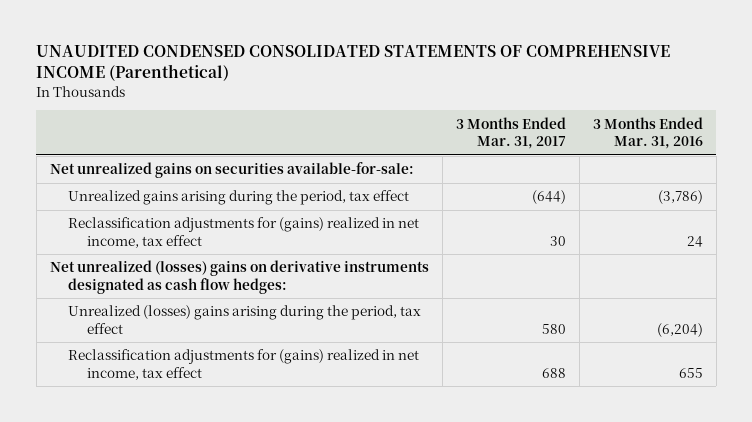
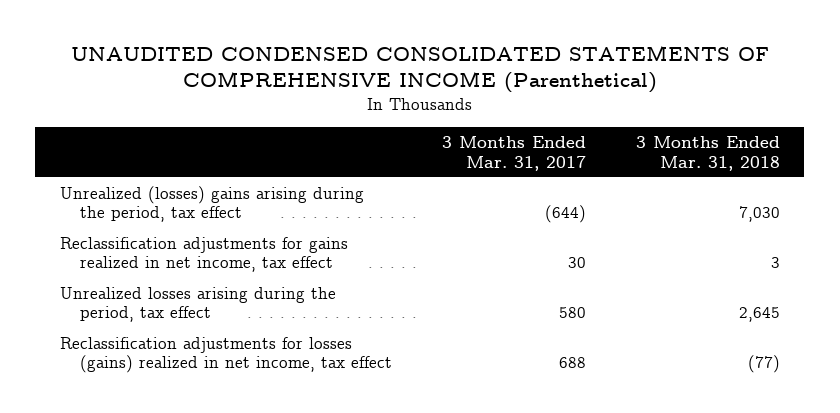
[592,116,703,150] 3 Months Ended Mar. 31, 2016 -> none
none -> [635,135,780,171] 3 Months Ended Mar. 31, 2018
[49,162,414,179] Net unrealized gains on securities available-for-sale: -> none
[49,260,429,294] Net unrealized (losses) gains on derivative instruments designated as cash flow hedges: -> none
[68,190,410,206] Unrealized gains arising during the period, tax effect -> [60,185,365,223] Unrealized (losses) gains arising during the period, tax effect
[68,217,420,248] Reclassification adjustments for (gains) realized in net income, tax effect -> [60,236,349,273] Reclassification adjustments for gains realized in net income, tax effect
[68,305,422,334] Unrealized (losses) gains arising during the period, tax effect -> [60,286,337,323] Unrealized losses arising during the period, tax effect
[68,349,420,380] Reclassification adjustments for (gains) realized in net income, tax effect -> [60,336,393,374] Reclassification adjustments for losses (gains) realized in net income, tax effect

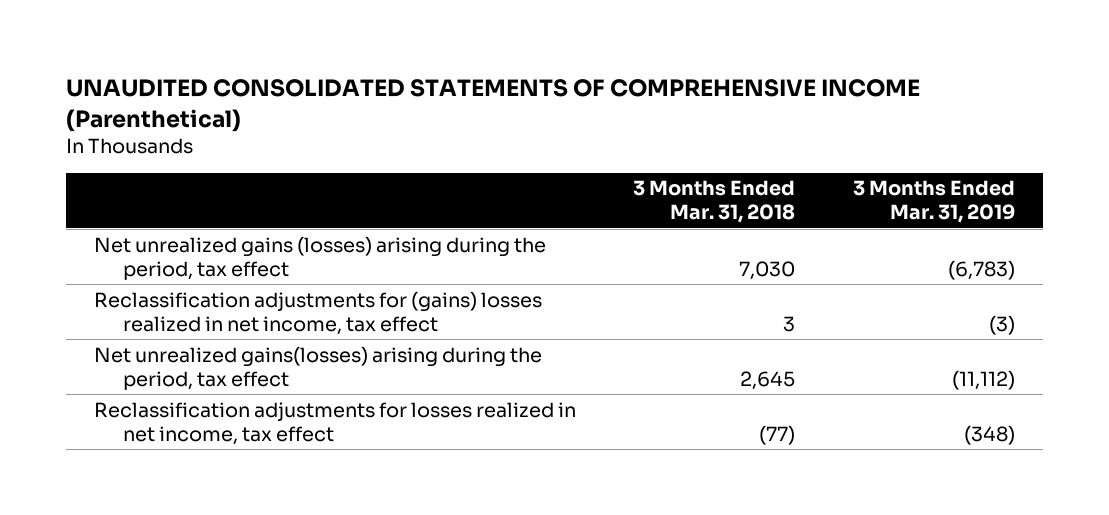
[70,45,769,94] UNAUDITED CONDENSED CONSOLIDATED STATEMENTS OF COMPREHENSIVE INCOME (Parenthetical) -> [65,79,920,132] UNAUDITED CONSOLIDATED STATEMENTS OF COMPREHENSIVE INCOME (Parenthetical)
[441,135,586,171] 3 Months Ended Mar. 31, 2017 -> none
none -> [852,180,1015,224] 3 Months Ended Mar. 31, 2019
[60,185,365,223] Unrealized (losses) gains arising during the period, tax effect -> [94,235,547,280] Net unrealized gains (losses) arising during the period, tax effect
[60,236,349,273] Reclassification adjustments for gains realized in net income, tax effect -> [94,290,543,335] Reclassification adjustments for (gains) losses realized in net income, tax effect
[60,286,337,323] Unrealized losses arising during the period, tax effect -> [94,345,543,390] Net unrealized gains(losses) arising during the period, tax effect
[60,336,393,374] Reclassification adjustments for losses (gains) realized in net income, tax effect -> [94,401,577,445] Reclassification adjustments for losses realized in net income, tax effect

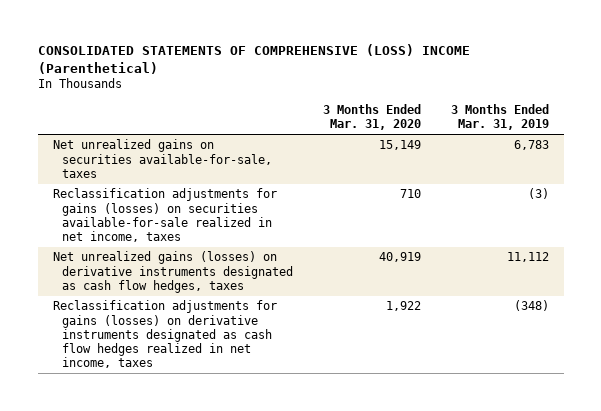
[65,79,920,132] UNAUDITED CONSOLIDATED STATEMENTS OF COMPREHENSIVE INCOME (Parenthetical) -> [37,44,470,75] CONSOLIDATED STATEMENTS OF COMPREHENSIVE (LOSS) INCOME (Parenthetical)
[633,180,796,224] 3 Months Ended Mar. 31, 2018 -> none
none -> [323,104,422,131] 3 Months Ended Mar. 31, 2020
[94,235,547,280] Net unrealized gains (losses) arising during the period, tax effect -> [52,139,273,178] Net unrealized gains on securities available-for-sale, taxes
[947,259,1015,280] (6,783) -> [513,140,549,151] 6,783
[94,290,543,335] Reclassification adjustments for (gains) losses realized in net income, tax effect -> [52,188,277,243] Reclassification adjustments for gains (losses) on securities available-for-sale realized in net income, taxes
[94,345,543,390] Net unrealized gains(losses) arising during the period, tax effect -> [52,251,294,293] Net unrealized gains (losses) on derivative instruments designated as cash flow hedges, taxes
[951,369,1015,390] (11,112) -> [506,252,549,263] 11,112
[94,401,577,445] Reclassification adjustments for losses realized in net income, tax effect -> [52,300,277,369] Reclassification adjustments for gains (losses) on derivative instruments designated as cash flow hedges realized in net income, taxes

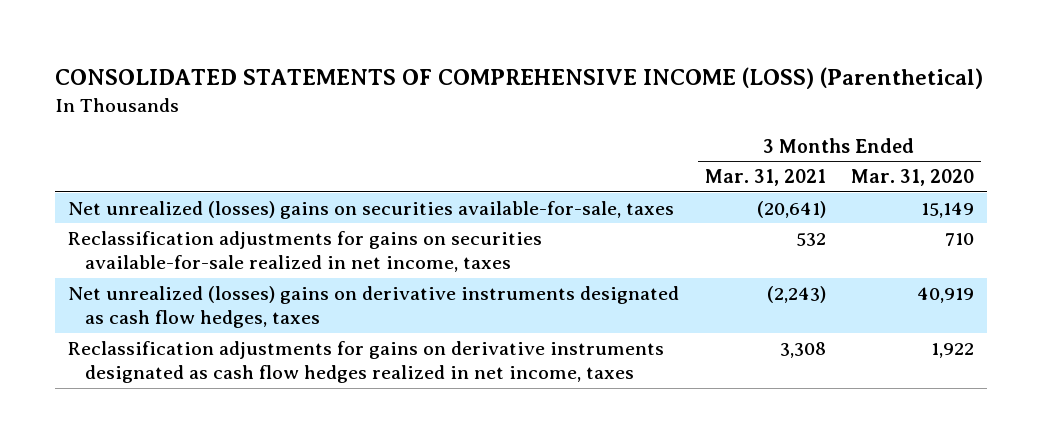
[37,44,470,75] CONSOLIDATED STATEMENTS OF COMPREHENSIVE (LOSS) INCOME (Parenthetical) -> [54,67,983,90] CONSOLIDATED STATEMENTS OF COMPREHENSIVE INCOME (LOSS) (Parenthetical)
[450,104,549,131] 3 Months Ended Mar. 31, 2019 -> none
none -> [704,169,826,187] Mar. 31, 2021
[52,139,273,178] Net unrealized gains on securities available-for-sale, taxes -> [67,200,674,219] Net unrealized (losses) gains on securities available-for-sale, taxes
[52,188,277,243] Reclassification adjustments for gains (losses) on securities available-for-sale realized in net income, taxes -> [67,230,542,273] Reclassification adjustments for gains on securities available-for-sale realized in net income, taxes
[52,251,294,293] Net unrealized gains (losses) on derivative instruments designated as cash flow hedges, taxes -> [67,285,679,329] Net unrealized (losses) gains on derivative instruments designated as cash flow hedges, taxes
[52,300,277,369] Reclassification adjustments for gains (losses) on derivative instruments designated as cash flow hedges realized in net income, taxes -> [67,340,664,384] Reclassification adjustments for gains on derivative instruments designated as cash flow hedges realized in net income, taxes

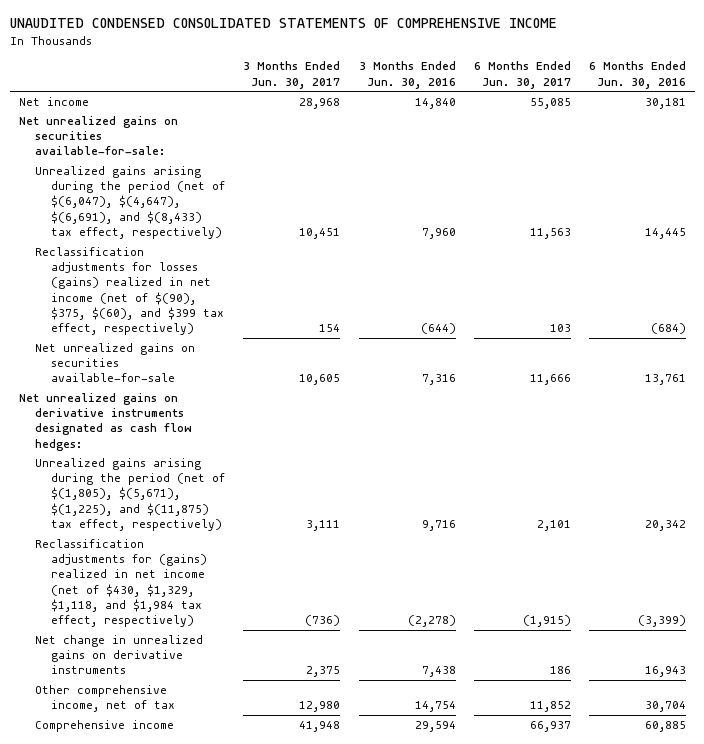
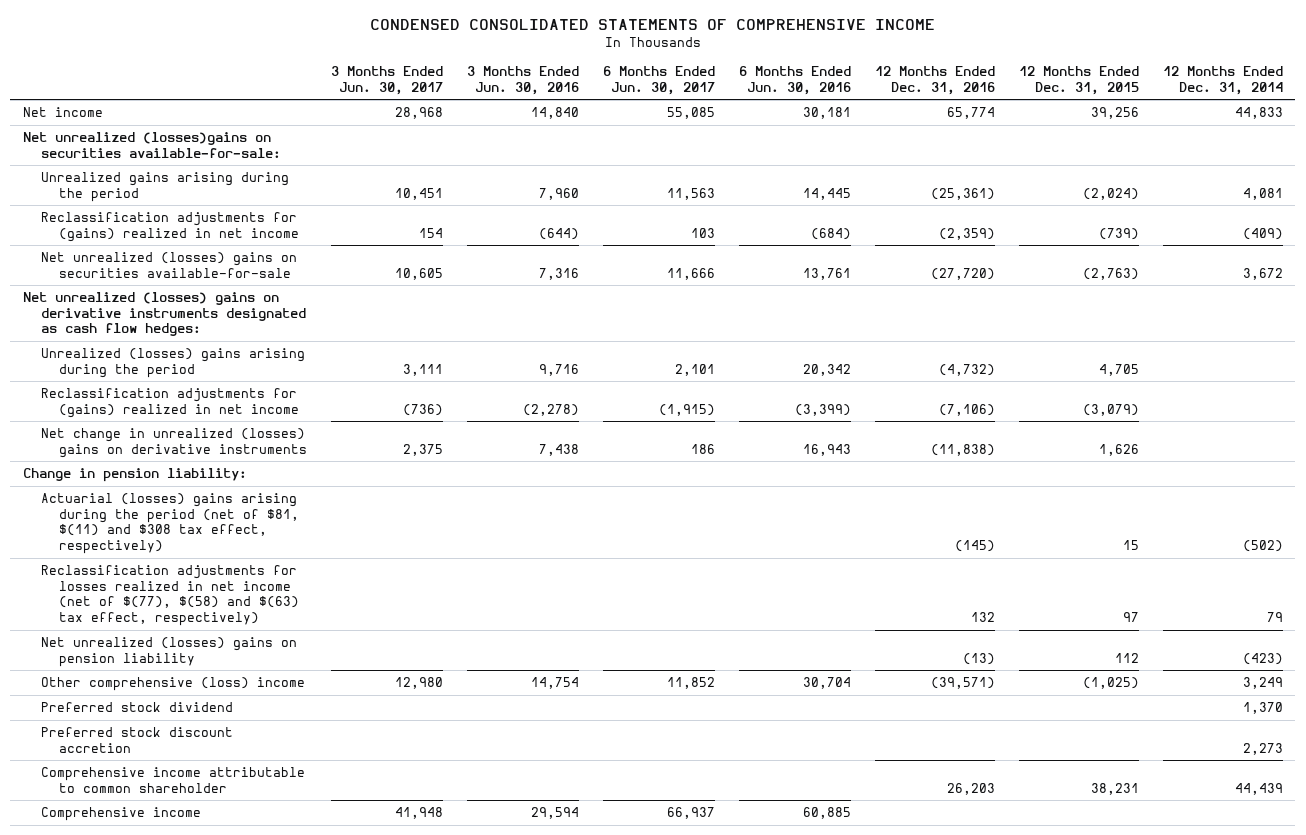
[9,18,557,29] UNAUDITED CONDENSED CONSOLIDATED STATEMENTS OF COMPREHENSIVE INCOME -> [369,18,935,30] CONDENSED CONSOLIDATED STATEMENTS OF COMPREHENSIVE INCOME
none -> [875,66,996,95] 12 Months Ended Dec. 31, 2016
none -> [1019,66,1140,95] 12 Months Ended Dec. 31, 2015
none -> [1163,66,1284,95] 12 Months Ended Dec. 31, 2014
[18,115,178,156] Net unrealized gains on securities available-for-sale: -> [22,132,281,158] Net unrealized (losses)gains on securities available-for-sale:
[35,165,226,239] Unrealized gains arising during the period (net of $(6,047), $(4,647), $(6,691), and $(8,433) tax effect, respectively) -> [40,172,289,202] Unrealized gains arising during the period
[35,246,225,336] Reclassification adjustments for losses (gains) realized in net income (net of $(90), $375, $(60), and $399 tax effect, respectively) -> [40,212,300,242] Reclassification adjustments for (gains) realized in net income
[35,342,196,383] Net unrealized gains on securities available-for-sale -> [40,252,297,278] Net unrealized (losses) gains on securities available-for-sale
[18,392,193,451] Net unrealized gains on derivative instruments designated as cash flow hedges: -> [22,292,306,337] Net unrealized (losses) gains on derivative instruments designated as cash flow hedges:
[35,457,226,531] Unrealized gains arising during the period (net of $(1,805), $(5,671), $(1,225), and $(11,875) tax effect, respectively) -> [40,348,305,378] Unrealized (losses) gains arising during the period
[35,538,208,628] Reclassification adjustments for (gains) realized in net income (net of $430, $1,329, $1,118, and $1,984 tax effect, respectively) -> [40,388,300,418] Reclassification adjustments for (gains) realized in net income
[35,634,204,675] Net change in unrealized gains on derivative instruments -> [40,428,308,458] Net change in unrealized (losses) gains on derivative instruments
none -> [22,468,247,483] Change in pension liability:
none -> [40,493,300,554] Actuarial (losses) gains arising during the period (net of $81, $(11) and $308 tax effect, respectively)
none -> [40,565,300,626] Reclassification adjustments for losses realized in net income (net of $(77), $(58) and $(63) tax effect, respectively)
none -> [40,637,297,667] Net unrealized (losses) gains on pension liability
[35,684,176,713] Other comprehensive income, net of tax -> [40,677,305,692] Other comprehensive (loss) income
none -> [40,702,233,713] Preferred stock dividend
none -> [40,727,233,753] Preferred stock discount accretion
none -> [40,767,305,793] Comprehensive income attributable to common shareholder

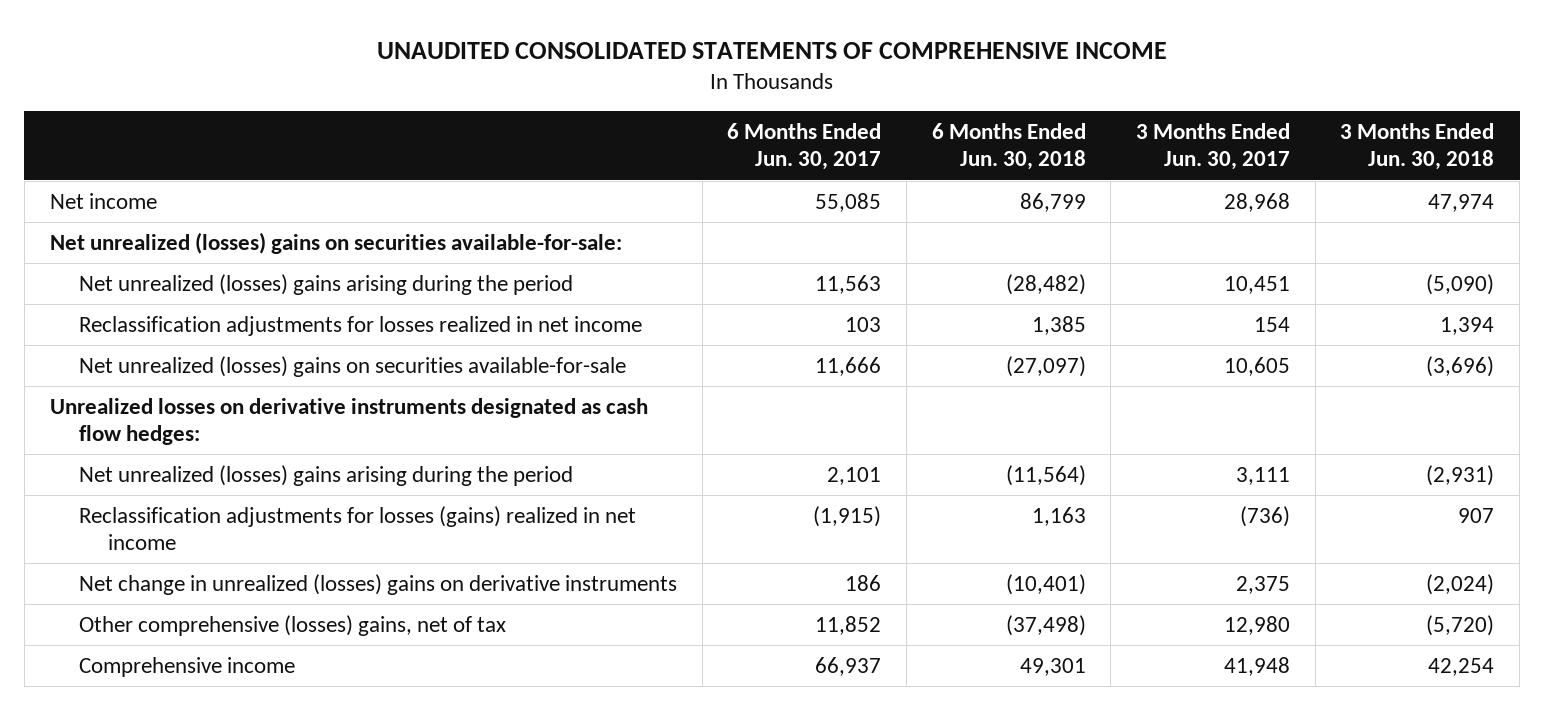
[369,18,935,30] CONDENSED CONSOLIDATED STATEMENTS OF COMPREHENSIVE INCOME -> [376,41,1167,59] UNAUDITED CONSOLIDATED STATEMENTS OF COMPREHENSIVE INCOME
[467,66,580,95] 3 Months Ended Jun. 30, 2016 -> none
[739,66,852,95] 6 Months Ended Jun. 30, 2016 -> none
[875,66,996,95] 12 Months Ended Dec. 31, 2016 -> none
[1019,66,1140,95] 12 Months Ended Dec. 31, 2015 -> none
[1163,66,1284,95] 12 Months Ended Dec. 31, 2014 -> none
none -> [931,123,1086,171] 6 Months Ended Jun. 30, 2018
none -> [1340,123,1495,171] 3 Months Ended Jun. 30, 2018
[22,132,281,158] Net unrealized (losses)gains on securities available-for-sale: -> [49,231,622,254] Net unrealized (losses) gains on securities available-for-sale:
[40,172,289,202] Unrealized gains arising during the period -> [79,273,574,295] Net unrealized (losses) gains arising during the period
[40,212,300,242] Reclassification adjustments for (gains) realized in net income -> [79,315,643,336] Reclassification adjustments for losses realized in net income
[22,292,306,337] Net unrealized (losses) gains on derivative instruments designated as cash flow hedges: -> [49,397,648,445] Unrealized losses on derivative instruments designated as cash flow hedges:
[40,348,305,378] Unrealized (losses) gains arising during the period -> [79,464,574,486] Net unrealized (losses) gains arising during the period
[40,388,300,418] Reclassification adjustments for (gains) realized in net income -> [79,505,637,550] Reclassification adjustments for losses (gains) realized in net income
[22,468,247,483] Change in pension liability: -> none
[40,493,300,554] Actuarial (losses) gains arising during the period (net of $81, $(11) and $308 tax effect, respectively) -> none
[40,565,300,626] Reclassification adjustments for losses realized in net income (net of $(77), $(58) and $(63) tax effect, respectively) -> none
[40,637,297,667] Net unrealized (losses) gains on pension liability -> none
[40,702,233,713] Preferred stock dividend -> none
[40,727,233,753] Preferred stock discount accretion -> none
[40,767,305,793] Comprehensive income attributable to common shareholder -> none
[40,677,305,692] Other comprehensive (loss) income -> [79,614,507,636] Other comprehensive (losses) gains, net of tax

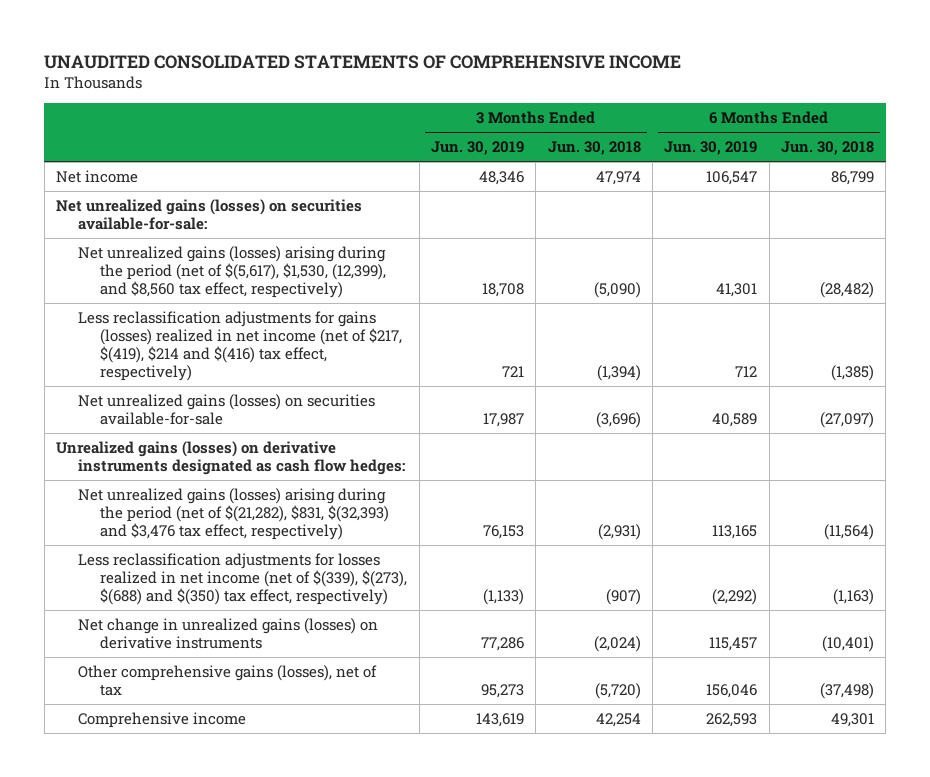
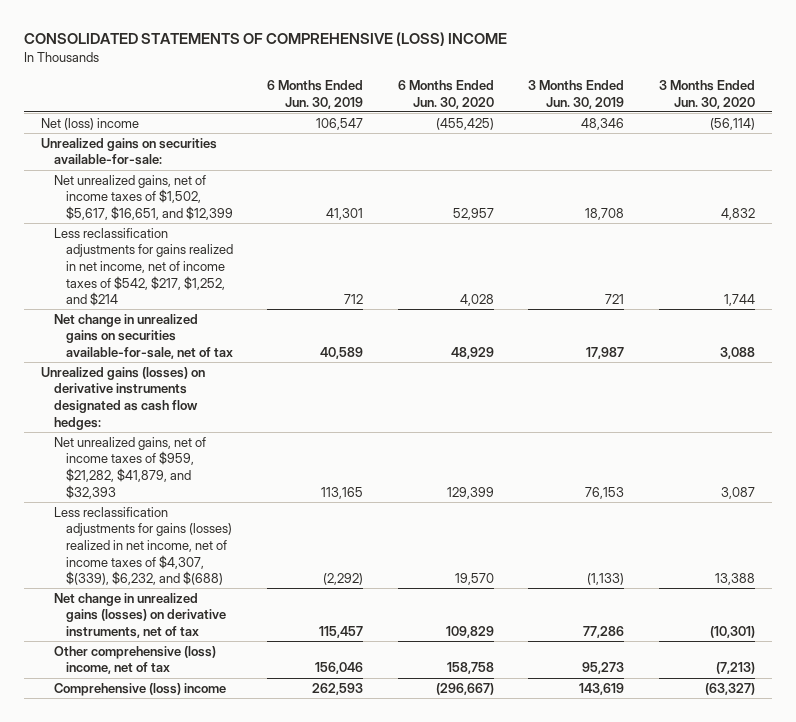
[44,54,682,69] UNAUDITED CONSOLIDATED STATEMENTS OF COMPREHENSIVE INCOME -> [23,32,507,47] CONSOLIDATED STATEMENTS OF COMPREHENSIVE (LOSS) INCOME
[547,141,641,156] Jun. 30, 2018 -> none
[781,141,875,156] Jun. 30, 2018 -> none
none -> [397,80,494,109] 6 Months Ended Jun. 30, 2020
none -> [658,80,755,109] 3 Months Ended Jun. 30, 2020
[56,169,139,183] Net income -> [41,117,140,130] Net (loss) income
[56,198,363,230] Net unrealized gains (losses) on securities available-for-sale: -> [41,137,218,166] Unrealized gains on securities available-for-sale:
[78,245,387,298] Net unrealized gains (losses) arising during the period (net of $(5,617), $1,530, (12,399), and $8,560 tax effect, respectively) -> [53,174,233,221] Net unrealized gains, net of income taxes of $1,502, $5,617, $16,651, and $12,399
[78,310,403,381] Less reclassification adjustments for gains (losses) realized in net income (net of $217, $(419), $214 and $(416) tax effect, respectively) -> [53,227,233,307] Less reclassification adjustments for gains realized in net income, net of income taxes of $542, $217, $1,252, and $214
[78,393,376,425] Net unrealized gains (losses) on securities available-for-sale -> [53,313,233,360] Net change in unrealized gains on securities available-for-sale, net of tax
[78,487,390,540] Net unrealized gains (losses) arising during the period (net of $(21,282), $831, $(32,393) and $3,476 tax effect, respectively) -> [53,436,206,499] Net unrealized gains, net of income taxes of $959, $21,282, $41,879, and $32,393
[78,552,408,605] Less reclassification adjustments for losses realized in net income (net of $(339), $(273), $(688) and $(350) tax effect, respectively) -> [53,506,232,586] Less reclassification adjustments for gains (losses) realized in net income, net of income taxes of $4,307, $(339), $6,232, and $(688)
[78,617,379,649] Net change in unrealized gains (losses) on derivative instruments -> [53,592,226,639] Net change in unrealized gains (losses) on derivative instruments, net of tax
[78,664,378,696] Other comprehensive gains (losses), net of tax -> [53,645,216,675] Other comprehensive (loss) income, net of tax
[78,711,247,728] Comprehensive income -> [53,682,226,696] Comprehensive (loss) income

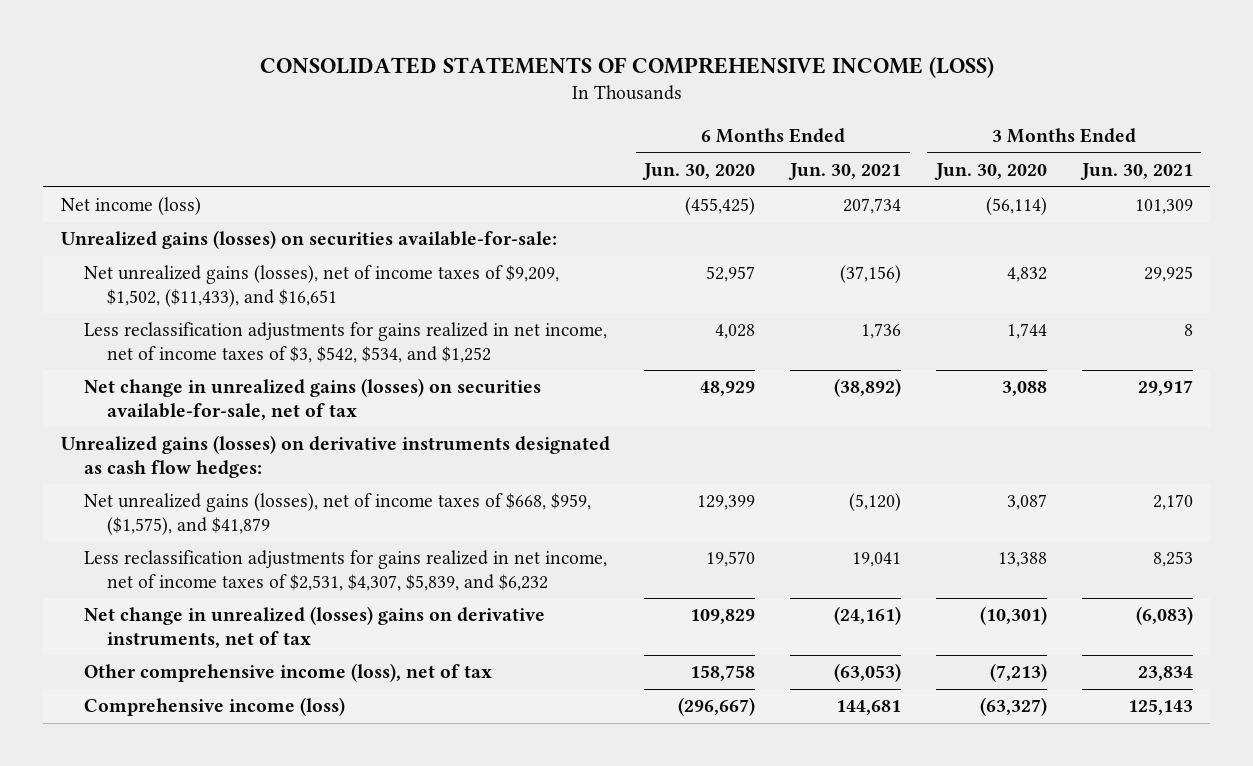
[23,32,507,47] CONSOLIDATED STATEMENTS OF COMPREHENSIVE (LOSS) INCOME -> [259,57,994,79] CONSOLIDATED STATEMENTS OF COMPREHENSIVE INCOME (LOSS)
[267,80,364,109] 6 Months Ended Jun. 30, 2019 -> none
[528,80,625,109] 3 Months Ended Jun. 30, 2019 -> none
none -> [788,163,902,181] Jun. 30, 2021
none -> [1079,163,1193,181] Jun. 30, 2021
[41,117,140,130] Net (loss) income -> [60,197,201,216] Net income (loss)
[41,137,218,166] Unrealized gains on securities available-for-sale: -> [60,230,557,250] Unrealized gains (losses) on securities available-for-sale:
[53,174,233,221] Net unrealized gains, net of income taxes of $1,502, $5,617, $16,651, and $12,399 -> [83,265,559,307] Net unrealized gains (losses), net of income taxes of $9,209, $1,502, ($11,433), and $16,651
[53,227,233,307] Less reclassification adjustments for gains realized in net income, net of income taxes of $542, $217, $1,252, and $214 -> [83,322,607,363] Less reclassification adjustments for gains realized in net income, net of income taxes of $3, $542, $534, and $1,252
[53,313,233,360] Net change in unrealized gains on securities available-for-sale, net of tax -> [83,378,541,420] Net change in unrealized gains (losses) on securities available-for-sale, net of tax
[53,436,206,499] Net unrealized gains, net of income taxes of $959, $21,282, $41,879, and $32,393 -> [83,493,591,535] Net unrealized gains (losses), net of income taxes of $668, $959, ($1,575), and $41,879
[53,506,232,586] Less reclassification adjustments for gains (losses) realized in net income, net of income taxes of $4,307, $(339), $6,232, and $(688) -> [83,550,607,591] Less reclassification adjustments for gains realized in net income, net of income taxes of $2,531, $4,307, $5,839, and $6,232
[53,592,226,639] Net change in unrealized gains (losses) on derivative instruments, net of tax -> [83,606,545,648] Net change in unrealized (losses) gains on derivative instruments, net of tax
[53,645,216,675] Other comprehensive (loss) income, net of tax -> [83,663,492,683] Other comprehensive income (loss), net of tax
[53,682,226,696] Comprehensive (loss) income -> [83,697,345,717] Comprehensive income (loss)

